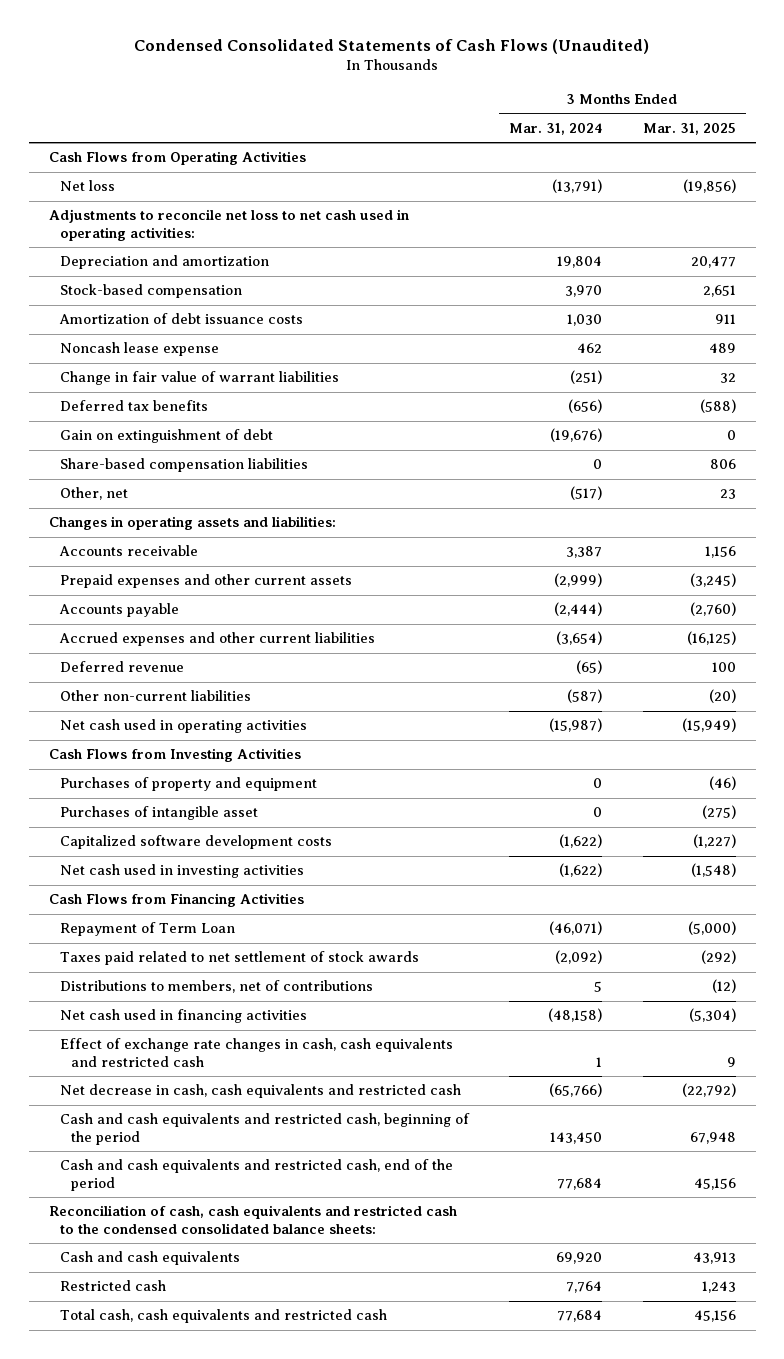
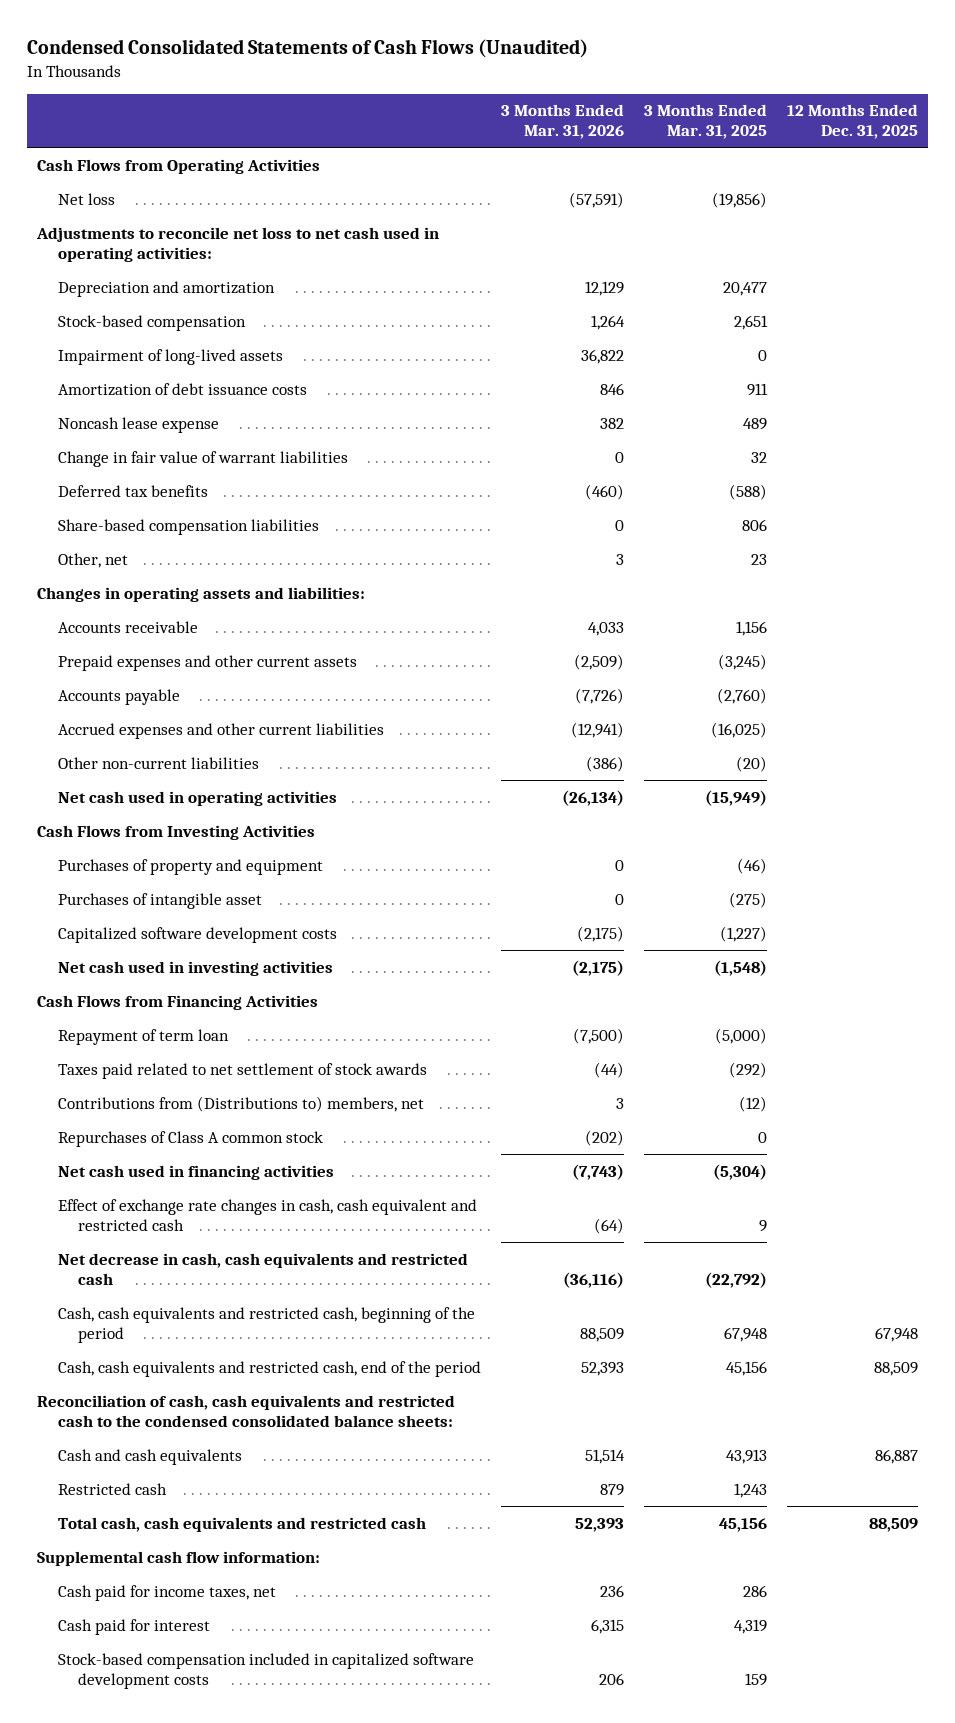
[509,122,603,135] Mar. 31, 2024 -> none
none -> [500,104,624,140] 3 Months Ended Mar. 31, 2026
none -> [787,104,919,140] 12 Months Ended Dec. 31, 2025
none -> [57,348,283,365] Impairment of long-lived assets
[59,429,273,444] Gain on extinguishment of debt -> none
[59,661,184,673] Deferred revenue -> none
[686,631,736,646] (16,125) -> [710,721,767,738] (16,025)
[59,922,235,937] Repayment of Term Loan -> [57,1028,229,1045] Repayment of term loan
[59,980,373,994] Distributions to members, net of contributions -> [57,1095,424,1112] Contributions from (Distributions to) members, net
none -> [57,1130,323,1147] Repurchases of Class A common stock
[59,1038,453,1067] Effect of exchange rate changes in cash, cash equivalents and restricted cash -> [57,1198,477,1231] Effect of exchange rate changes in cash, cash equivalent and restricted cash
[59,1113,470,1145] Cash and cash equivalents and restricted cash, beginning of the period -> [57,1306,475,1343] Cash, cash equivalents and restricted cash, beginning of the period
[59,1159,453,1191] Cash and cash equivalents and restricted cash, end of the period -> [57,1360,481,1377] Cash, cash equivalents and restricted cash, end of the period
none -> [37,1550,321,1566] Supplemental cash flow information:
none -> [57,1584,276,1601] Cash paid for income taxes, net
none -> [57,1618,210,1635] Cash paid for interest
none -> [57,1652,474,1689] Stock-based compensation included in capitalized software development costs

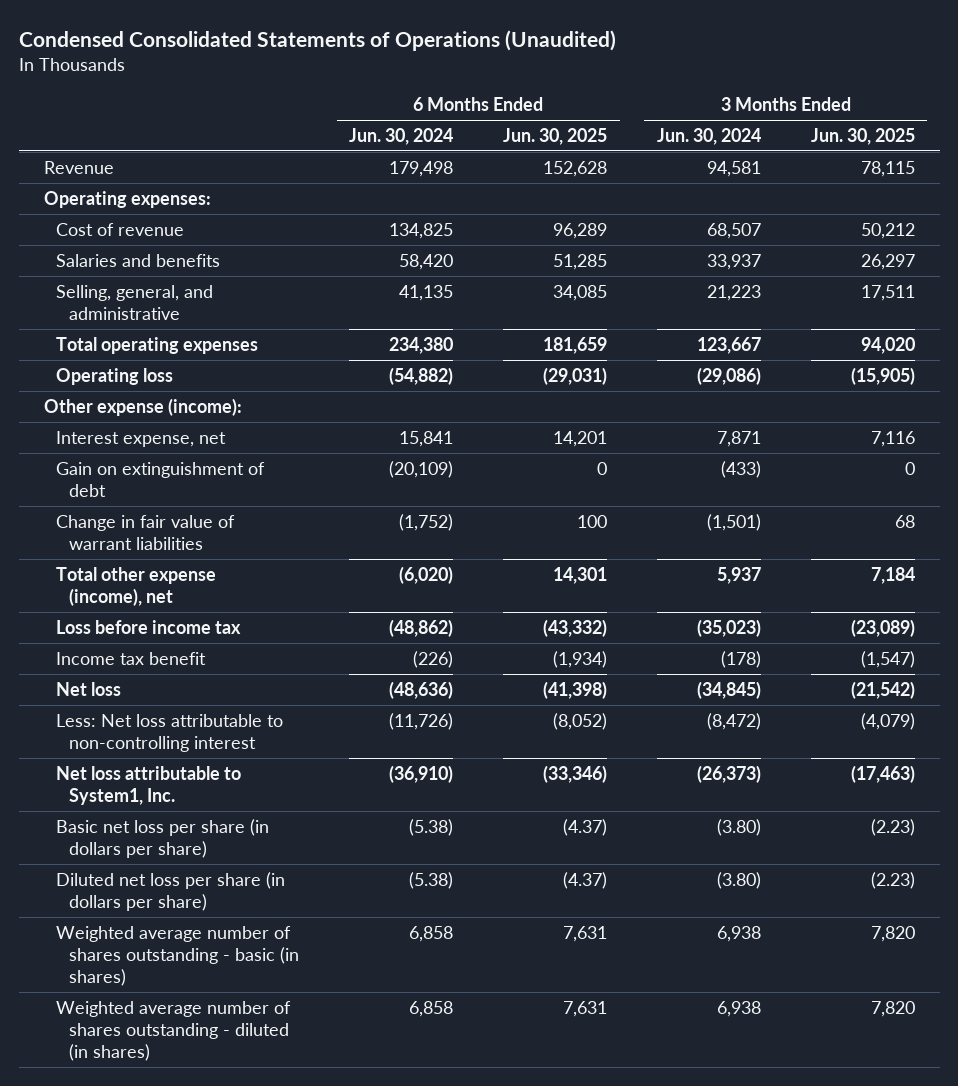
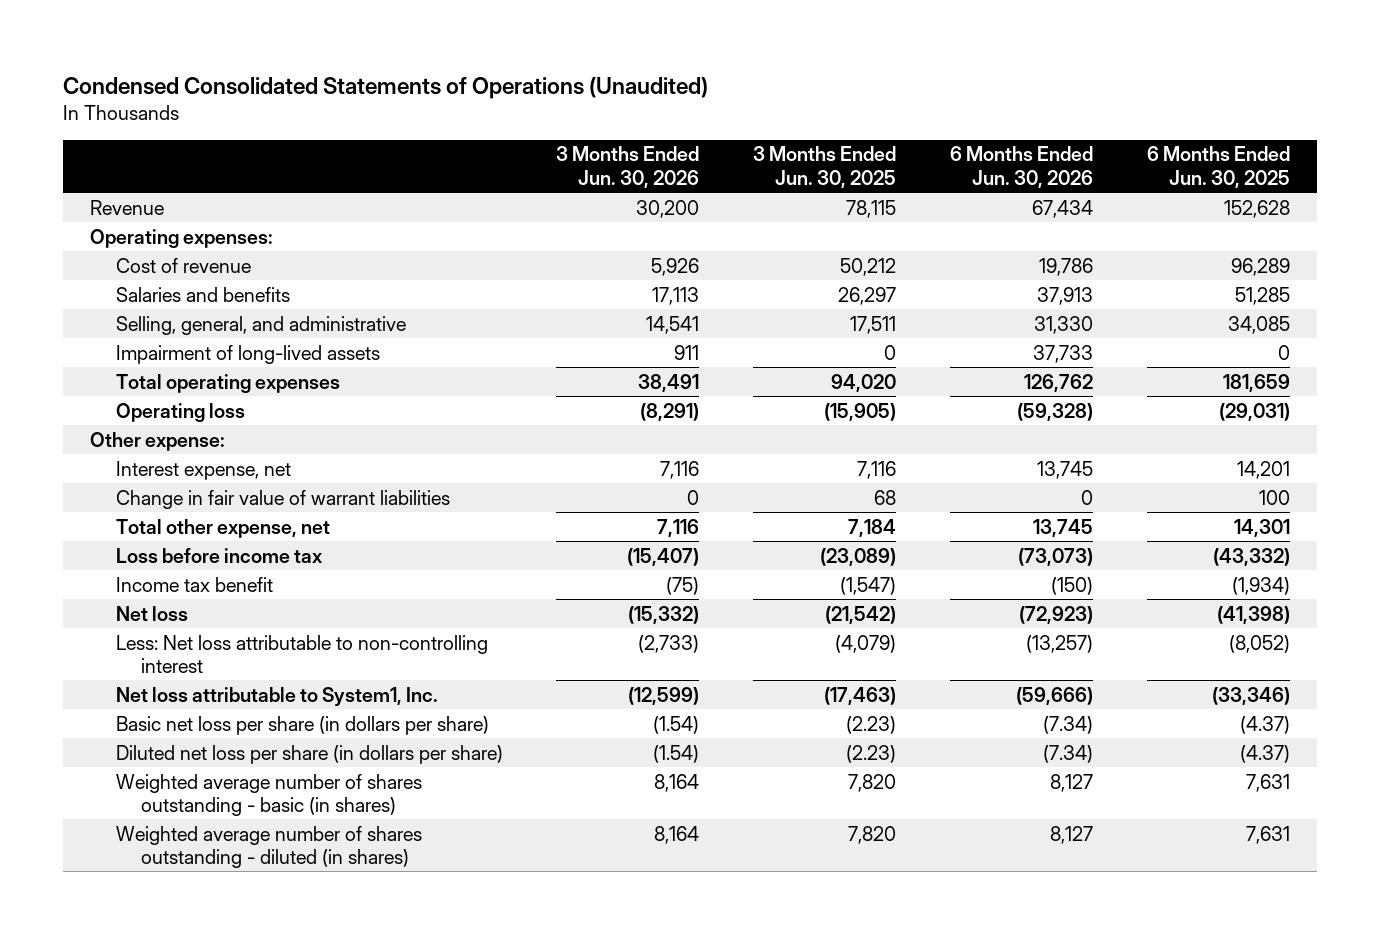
[349,127,454,145] Jun. 30, 2024 -> none
[656,127,761,145] Jun. 30, 2024 -> none
none -> [556,146,700,189] 3 Months Ended Jun. 30, 2026
none -> [950,146,1094,189] 6 Months Ended Jun. 30, 2026
none -> [115,344,380,364] Impairment of long-lived assets
[43,397,242,416] Other expense (income): -> [90,431,226,451] Other expense:
[56,461,266,497] Gain on extinguishment of debt -> none
[56,566,217,606] Total other expense (income), net -> [115,518,330,538] Total other expense, net

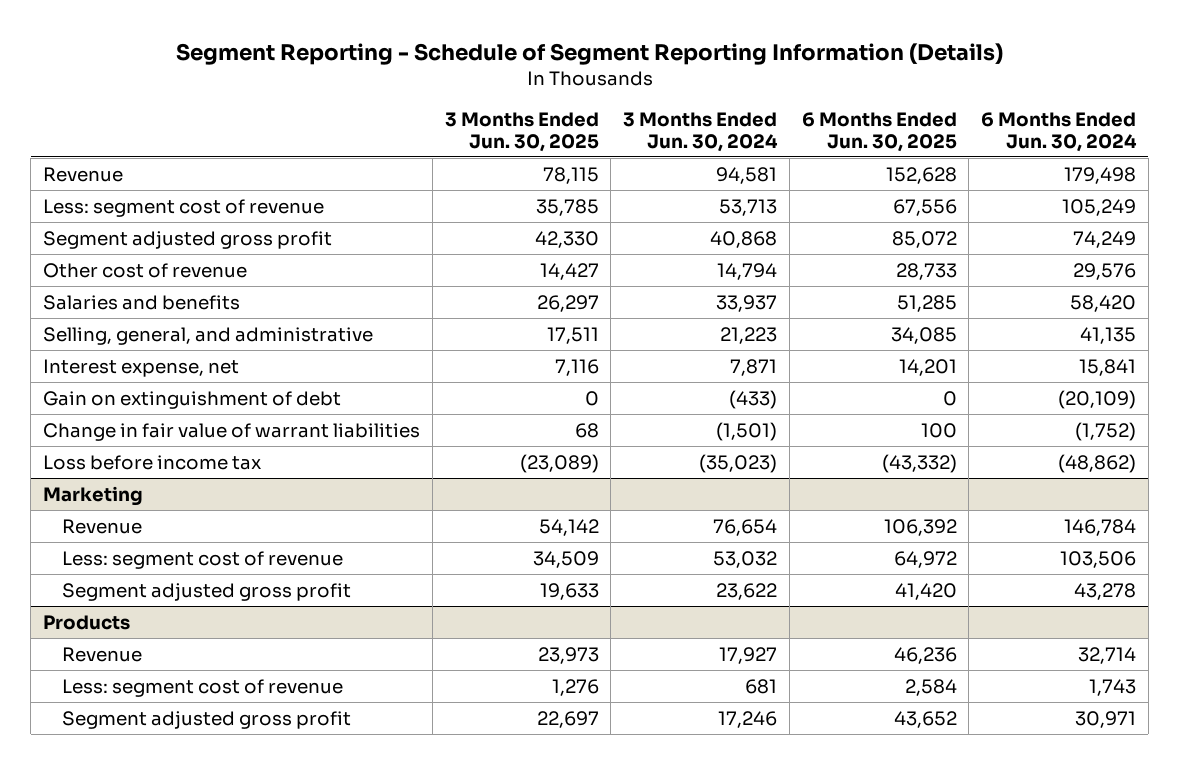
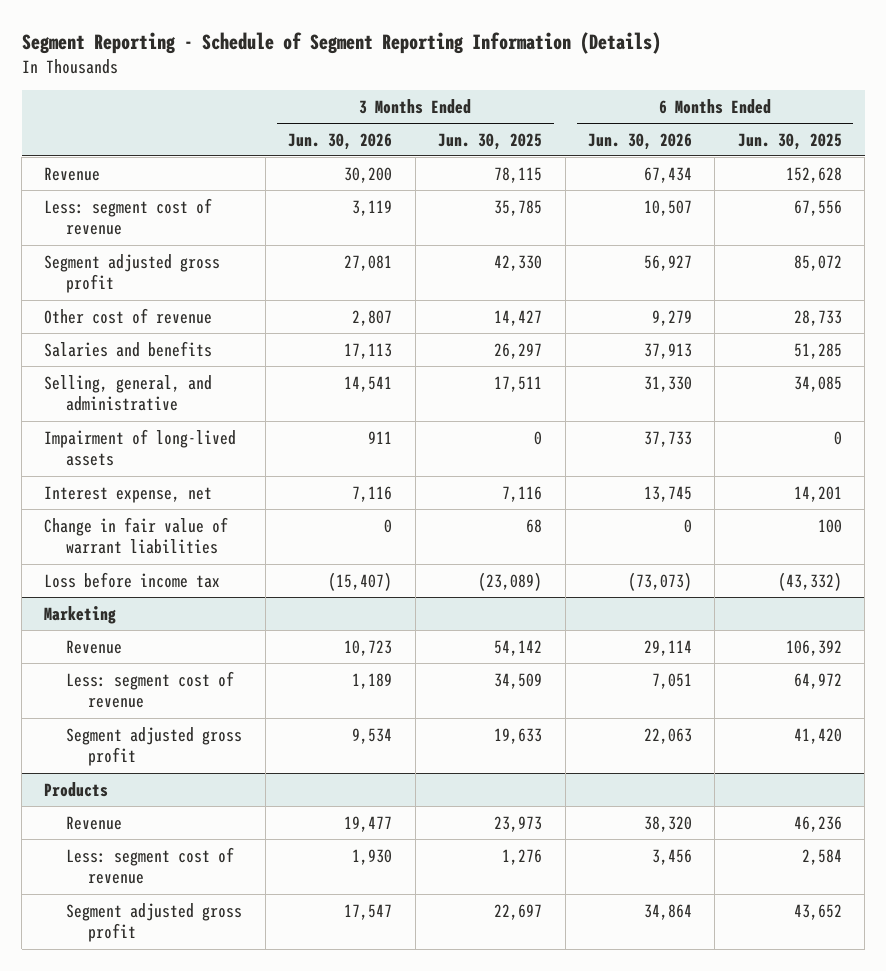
[623,112,779,152] 3 Months Ended Jun. 30, 2024 -> none
[981,112,1138,152] 6 Months Ended Jun. 30, 2024 -> none
none -> [288,132,393,150] Jun. 30, 2026
none -> [588,132,693,150] Jun. 30, 2026
none -> [44,428,237,467] Impairment of long-lived assets
[43,390,342,409] Gain on extinguishment of debt -> none

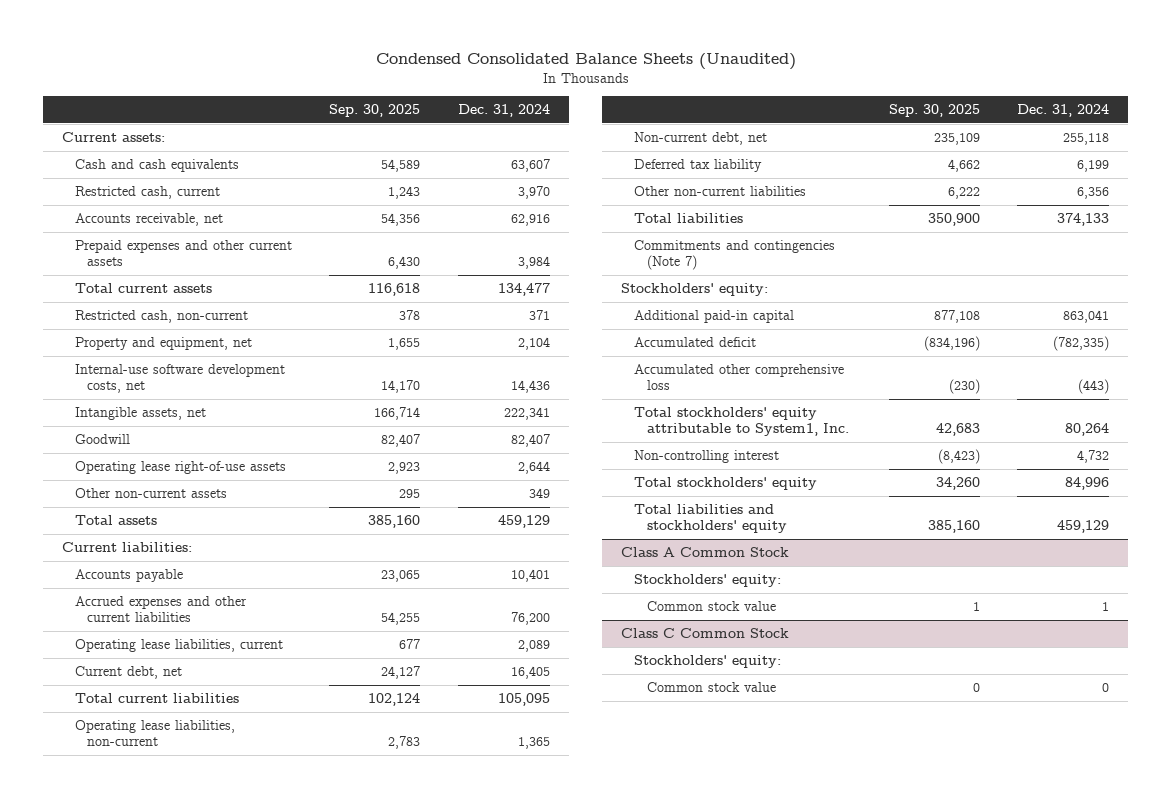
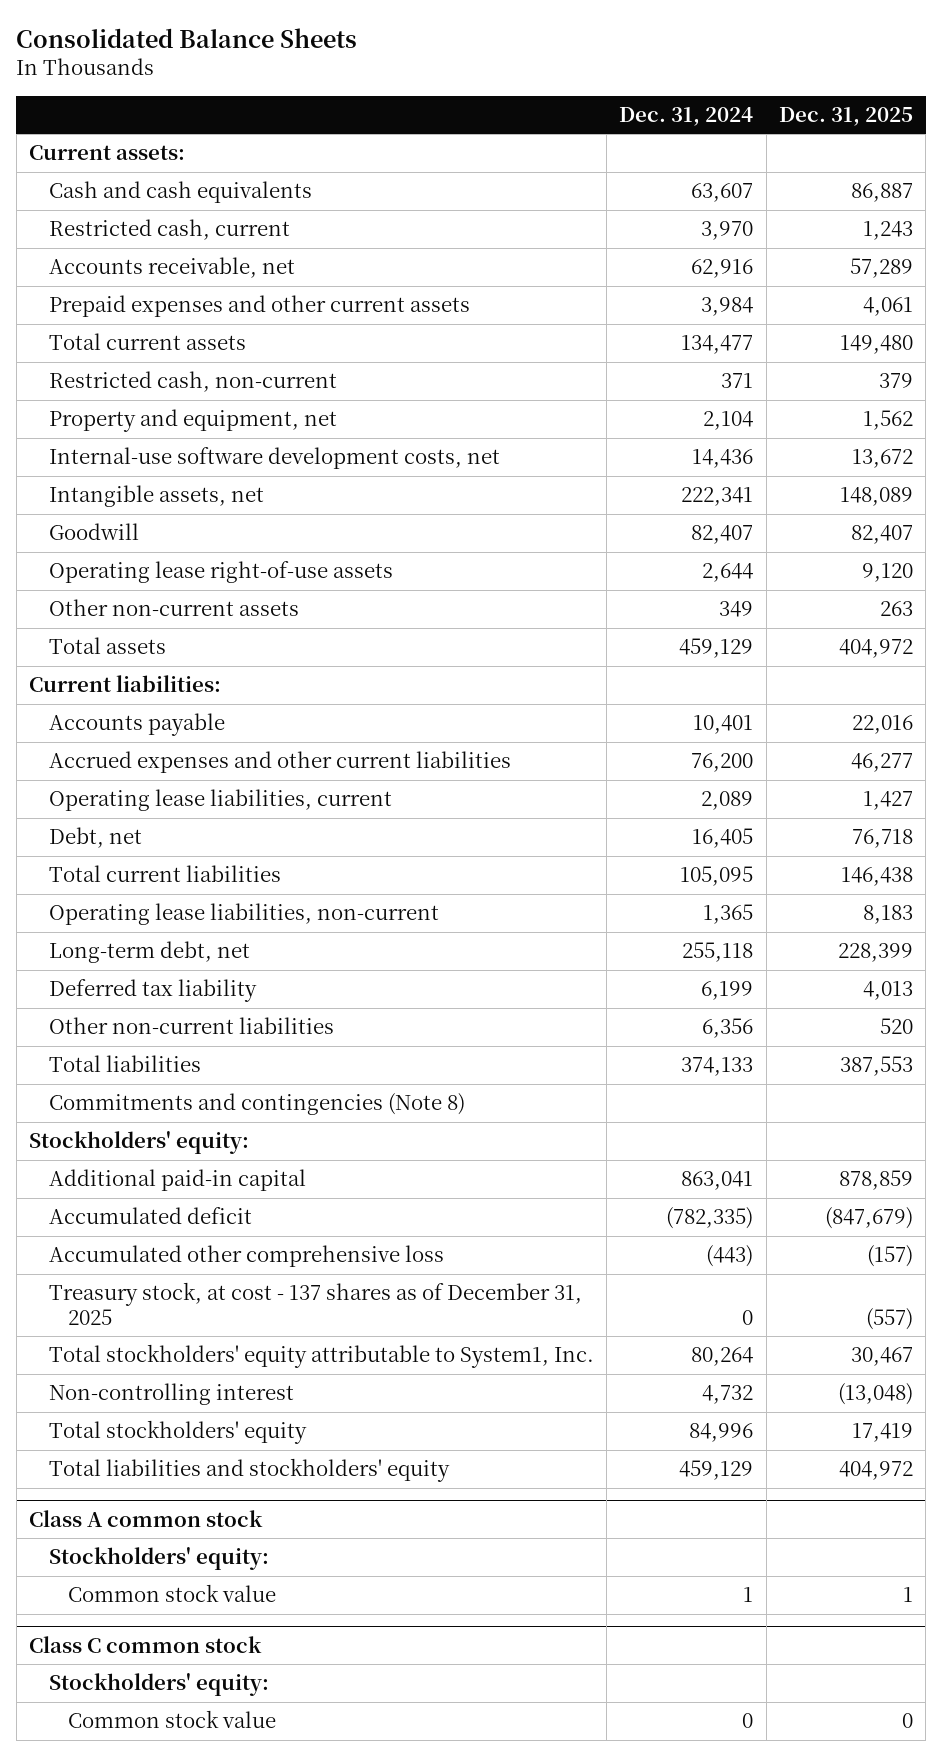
[375,53,796,71] Condensed Consolidated Balance Sheets (Unaudited) -> [16,27,358,48] Consolidated Balance Sheets
[329,104,421,118] Sep. 30, 2025 -> none
none -> [778,106,913,126] Dec. 31, 2025
[74,665,182,679] Current debt, net -> [48,827,142,849] Debt, net
[634,131,768,145] Non-current debt, net -> [48,941,250,964] Long-term debt, net
[634,239,836,271] Commitments and contingencies (Note 7) -> [48,1093,465,1116] Commitments and contingencies (Note 8)
none -> [48,1282,582,1325] Treasury stock, at cost - 137 shares as of December 31, 2025
[621,546,790,557] Class A Common Stock -> [29,1509,264,1527] Class A common stock
[621,627,790,638] Class C Common Stock -> [29,1635,263,1653] Class C common stock

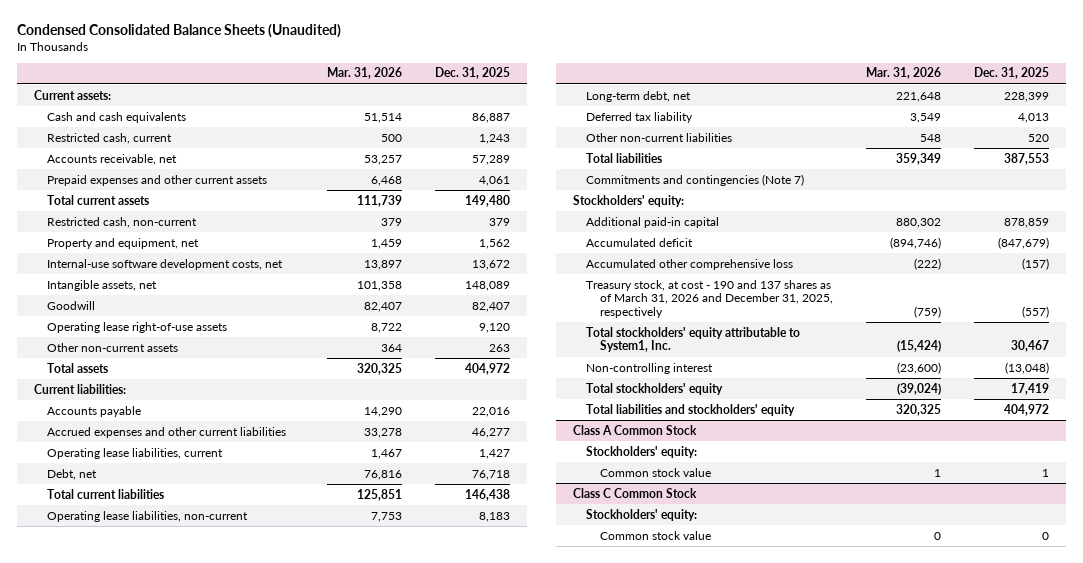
[16,27,358,48] Consolidated Balance Sheets -> [17,24,342,39] Condensed Consolidated Balance Sheets (Unaudited)
[619,106,754,126] Dec. 31, 2024 -> none
none -> [327,67,403,80] Mar. 31, 2026
[48,1093,465,1116] Commitments and contingencies (Note 8) -> [586,173,805,186] Commitments and contingencies (Note 7)
[48,1282,582,1325] Treasury stock, at cost - 137 shares as of December 31, 2025 -> [586,279,833,319] Treasury stock, at cost - 190 and 137 shares as of March 31, 2026 and December 31, 2025, respectively
[29,1509,264,1527] Class A common stock -> [572,424,697,435] Class A Common Stock
[29,1635,263,1653] Class C common stock -> [572,487,697,498] Class C Common Stock

